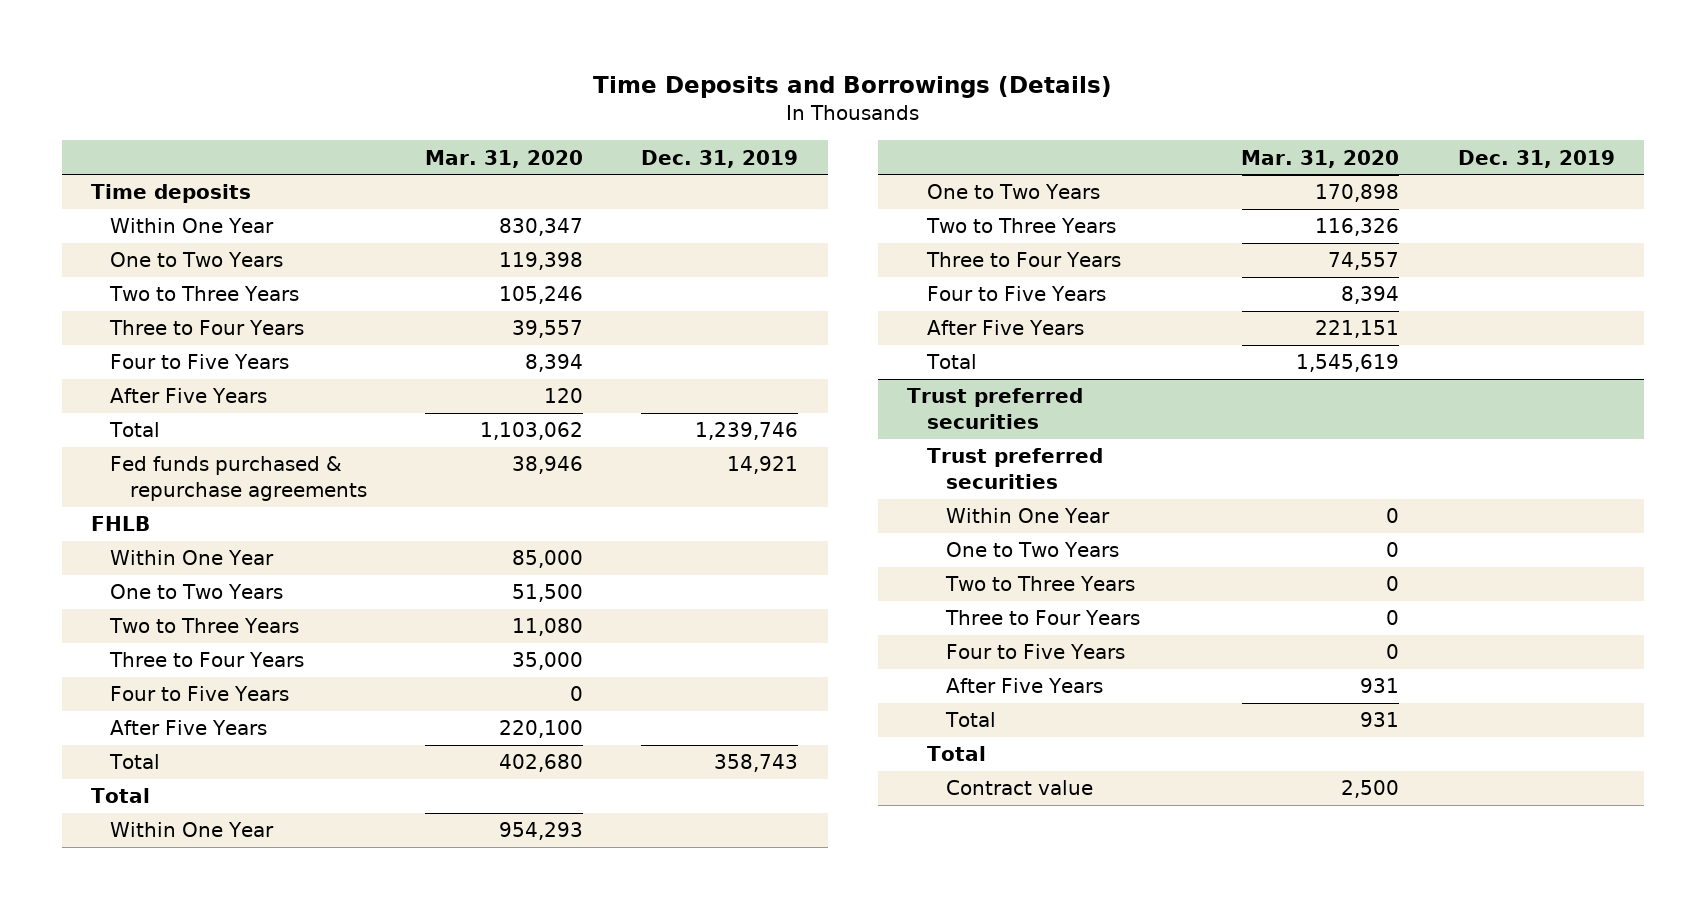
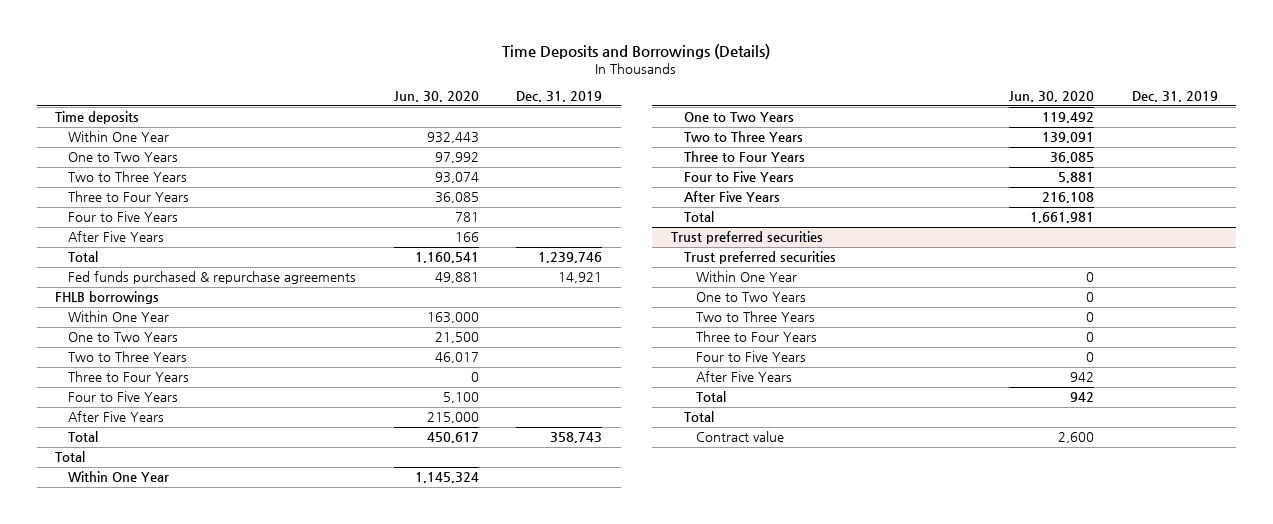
[425,149,584,168] Mar. 31, 2020 -> none
none -> [393,91,479,103] Jun. 30, 2020
[90,516,150,532] FHLB -> [55,291,160,305] FHLB borrowings

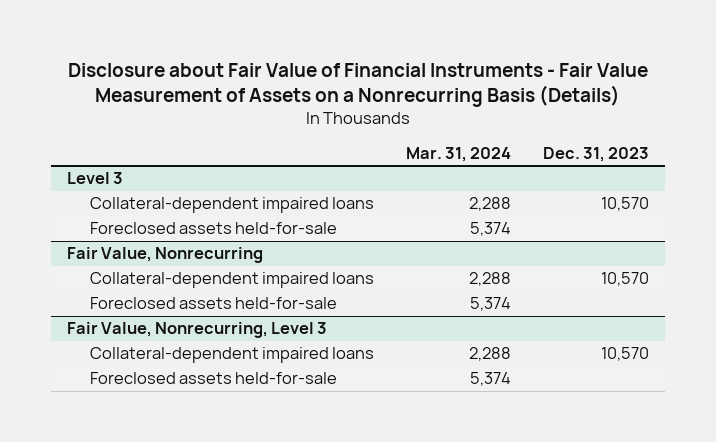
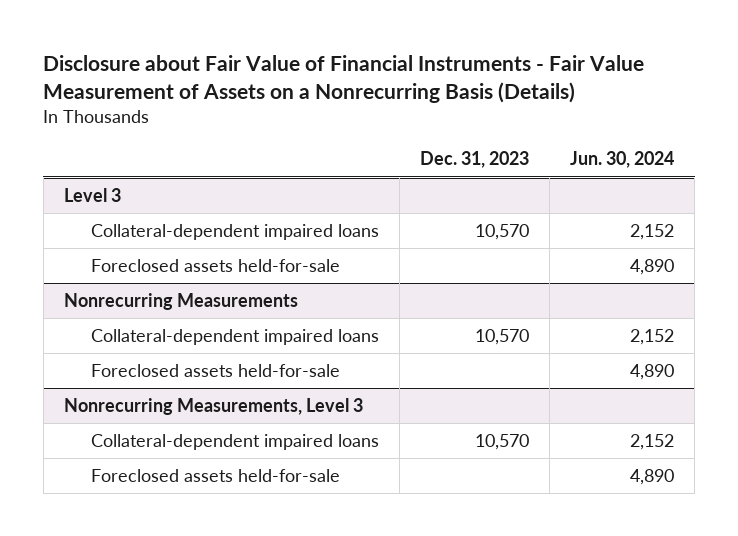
[406,146,512,162] Mar. 31, 2024 -> none
none -> [570,151,675,169] Jun. 30, 2024
[67,247,264,264] Fair Value, Nonrecurring -> [64,293,299,311] Nonrecurring Measurements
[67,322,328,339] Fair Value, Nonrecurring, Level 3 -> [64,398,364,416] Nonrecurring Measurements, Level 3

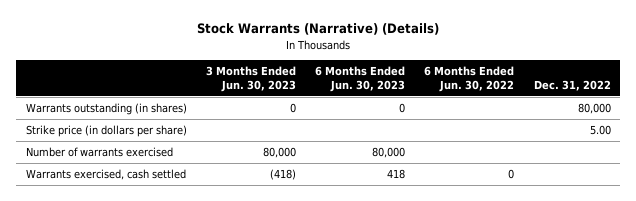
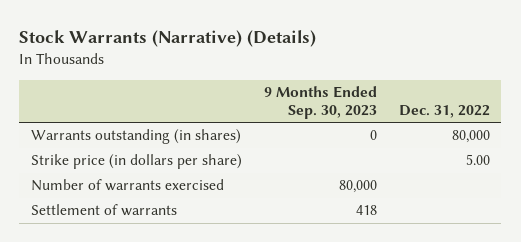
[205,65,296,92] 3 Months Ended Jun. 30, 2023 -> none
[315,65,406,92] 6 Months Ended Jun. 30, 2023 -> none
[424,65,515,92] 6 Months Ended Jun. 30, 2022 -> none
none -> [263,86,377,120] 9 Months Ended Sep. 30, 2023
[25,169,186,181] Warrants exercised, cash settled -> [30,204,177,217] Settlement of warrants

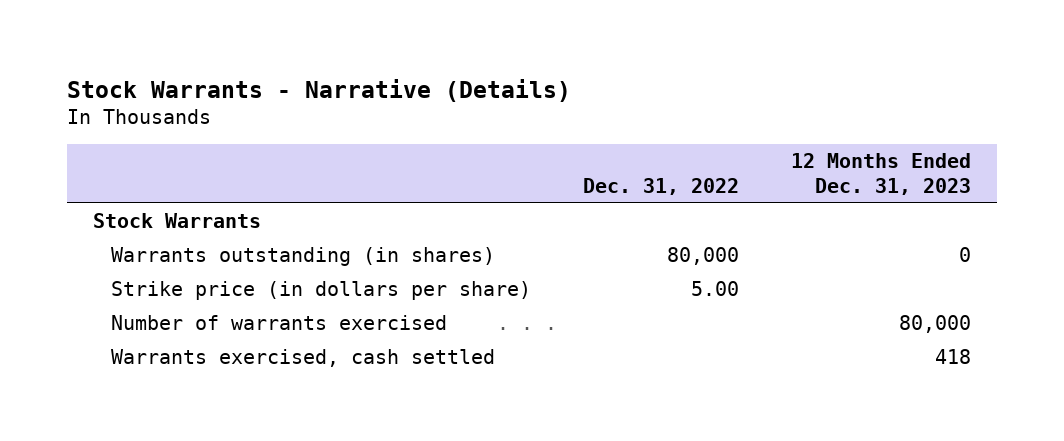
[19,30,317,48] Stock Warrants (Narrative) (Details) -> [67,78,572,102] Stock Warrants - Narrative (Details)
[263,86,377,120] 9 Months Ended Sep. 30, 2023 -> none
none -> [790,152,971,195] 12 Months Ended Dec. 31, 2023
none -> [93,213,262,229] Stock Warrants
[30,204,177,217] Settlement of warrants -> [110,349,495,368] Warrants exercised, cash settled

